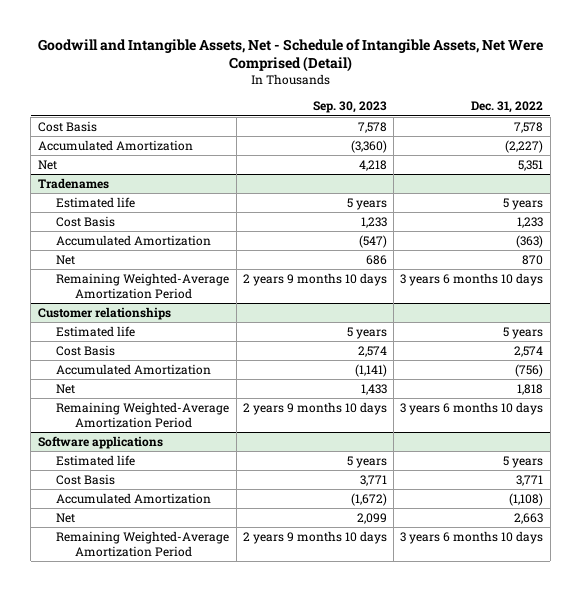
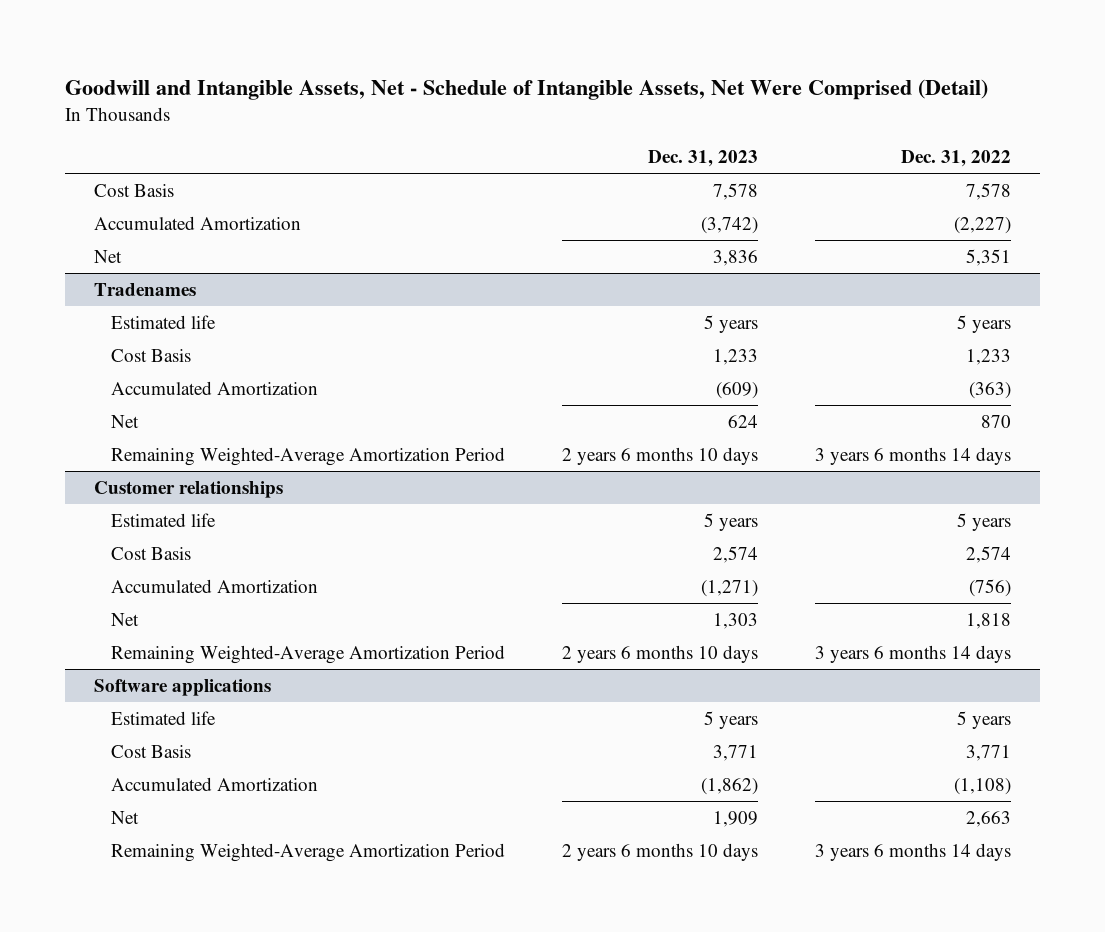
[312,101,387,114] Sep. 30, 2023 -> none
none -> [647,149,758,167] Dec. 31, 2023
[400,272,544,286] 3 years 6 months 10 days -> [815,446,1012,465] 3 years 6 months 14 days
[400,401,544,415] 3 years 6 months 10 days -> [815,644,1012,663] 3 years 6 months 14 days
[400,530,544,544] 3 years 6 months 10 days -> [815,842,1012,861] 3 years 6 months 14 days

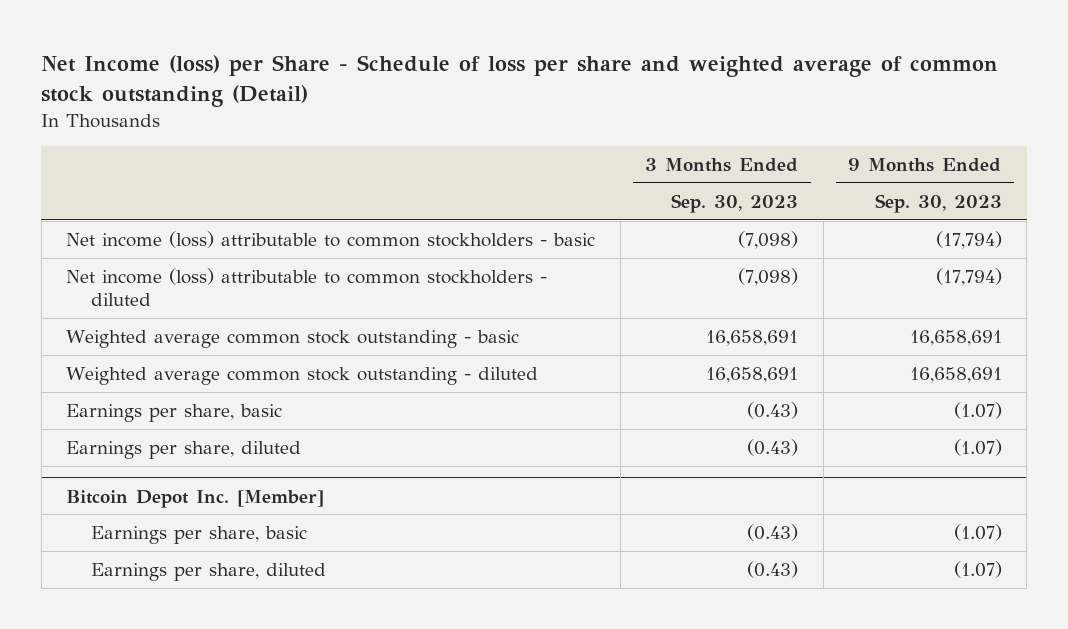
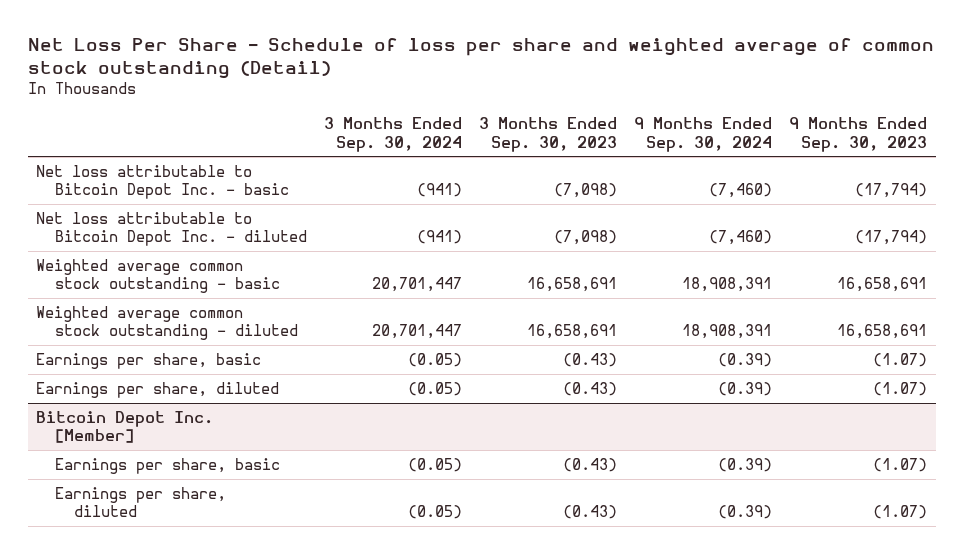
[41,54,999,107] Net Income (loss) per Share - Schedule of loss per share and weighted average of common stock outstanding (Detail) -> [27,37,934,80] Net Loss Per Share - Schedule of loss per share and weighted average of common stock outstanding (Detail)
none -> [324,117,463,152] 3 Months Ended Sep. 30, 2024
none -> [634,117,773,152] 9 Months Ended Sep. 30, 2024
[66,231,596,249] Net income (loss) attributable to common stockholders - basic -> [36,165,290,200] Net loss attributable to Bitcoin Depot Inc. - basic
[66,268,548,307] Net income (loss) attributable to common stockholders - diluted -> [36,212,308,247] Net loss attributable to Bitcoin Depot Inc. - diluted

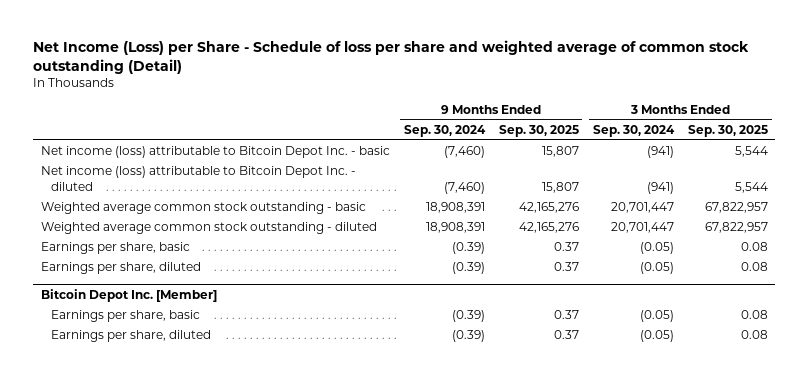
[27,37,934,80] Net Loss Per Share - Schedule of loss per share and weighted average of common stock outstanding (Detail) -> [33,40,750,74] Net Income (Loss) per Share - Schedule of loss per share and weighted average of common stock outstanding (Detail)
[479,117,618,152] 3 Months Ended Sep. 30, 2023 -> none
[789,117,928,152] 9 Months Ended Sep. 30, 2023 -> none
none -> [498,124,579,137] Sep. 30, 2025
none -> [688,124,769,137] Sep. 30, 2025
[36,165,290,200] Net loss attributable to Bitcoin Depot Inc. - basic -> [40,146,390,159] Net income (loss) attributable to Bitcoin Depot Inc. - basic
[36,212,308,247] Net loss attributable to Bitcoin Depot Inc. - diluted -> [40,166,356,191] Net income (loss) attributable to Bitcoin Depot Inc. - diluted

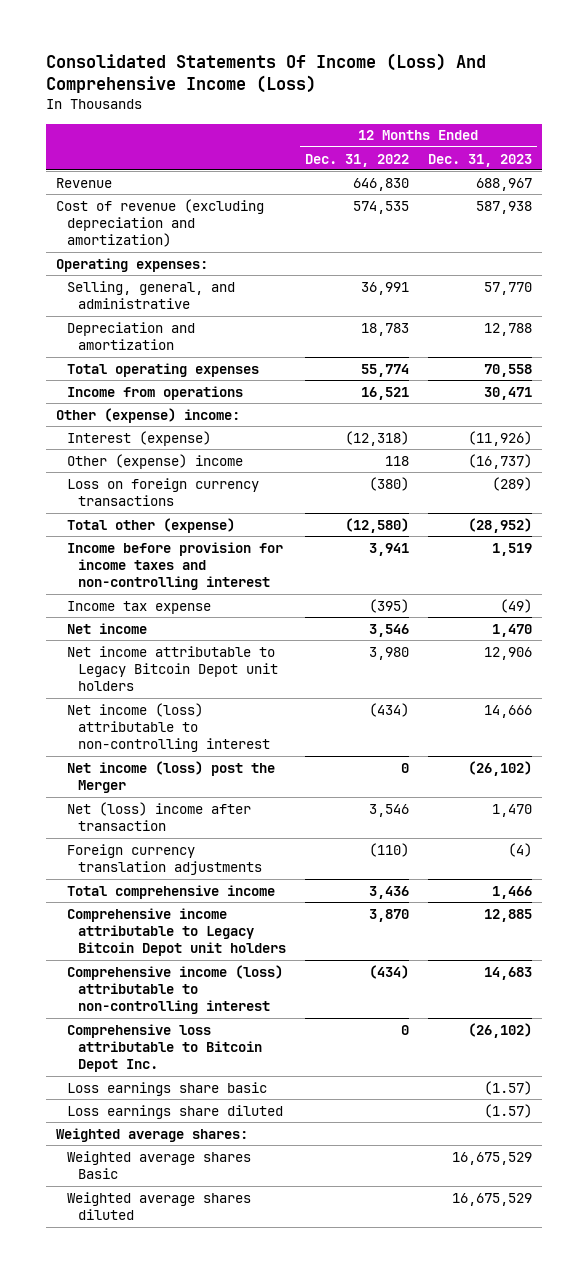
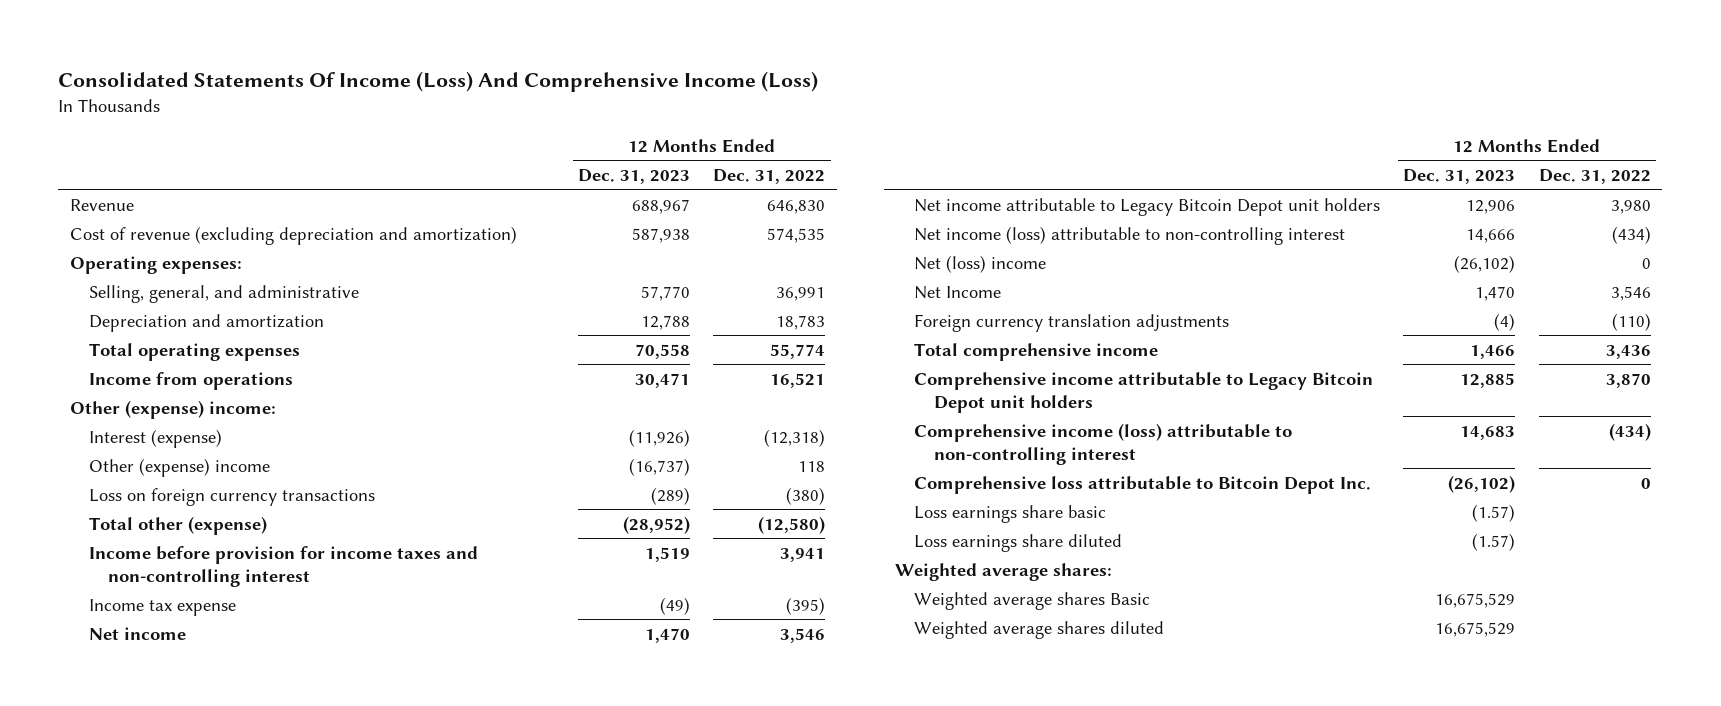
[66,760,275,794] Net income (loss) post the Merger -> [914,254,1047,273] Net (loss) income
[66,801,251,832] Net (loss) income after transaction -> [914,285,1002,299] Net Income

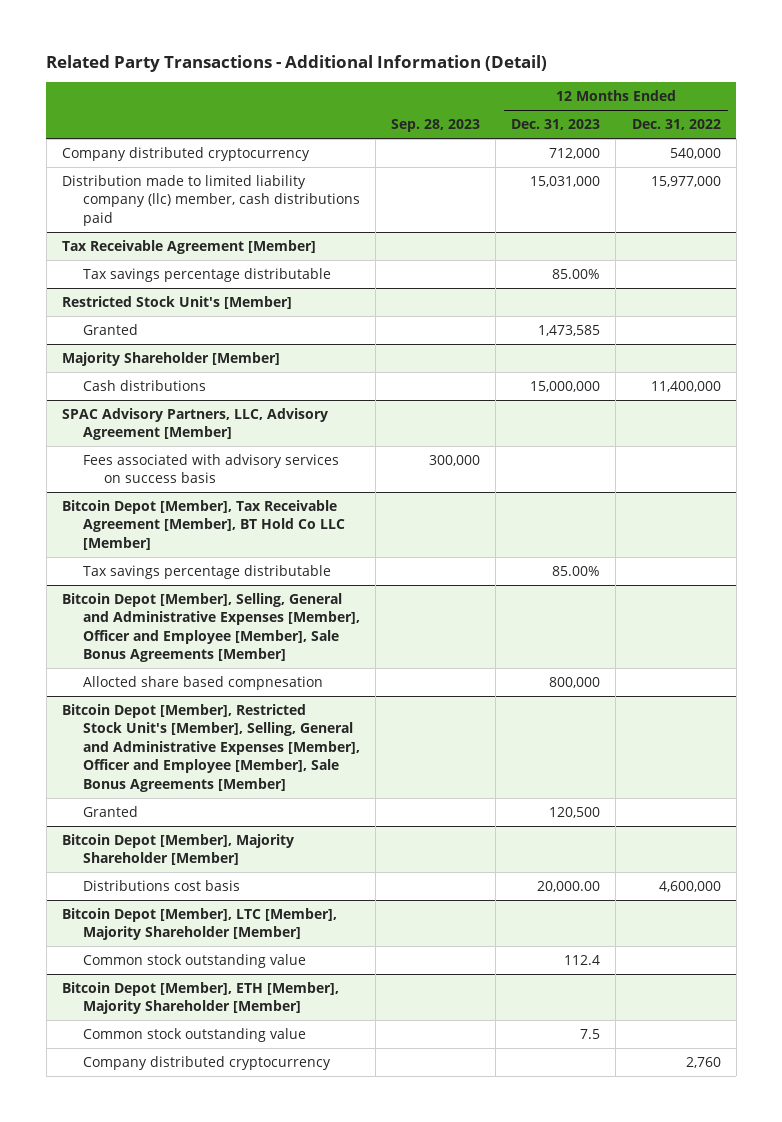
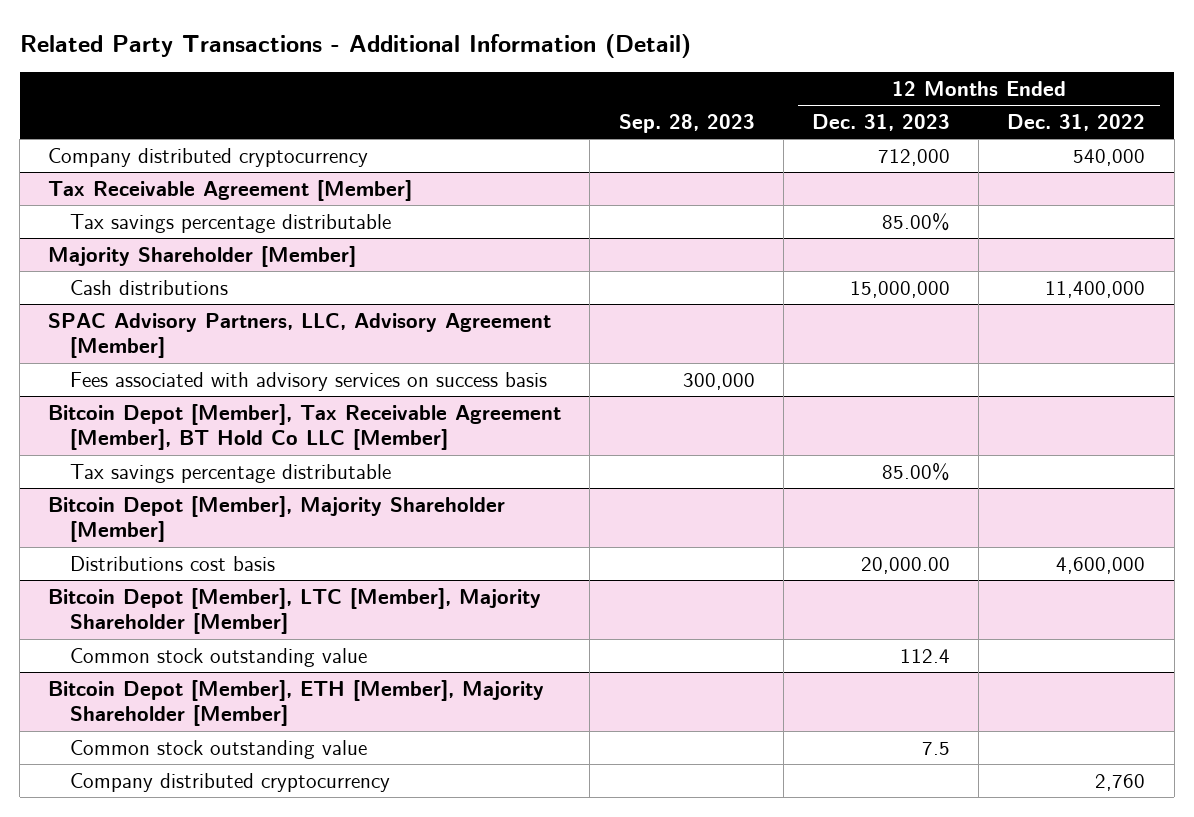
[61,175,360,226] Distribution made to limited liability company (llc) member, cash distributions paid -> none
[61,296,292,310] Restricted Stock Unit's [Member] -> none
[82,324,138,336] Granted -> none
[61,593,360,663] Bitcoin Depot [Member], Selling, General and Administrative Expenses [Member], Officer and Employee [Member], Sale Bonus Agreements [Member] -> none
[82,676,323,691] Allocted share based compnesation -> none
[61,704,360,792] Bitcoin Depot [Member], Restricted Stock Unit's [Member], Selling, General and Administrative Expenses [Member], Officer and Employee [Member], Sale Bonus Agreements [Member] -> none
[82,806,138,818] Granted -> none

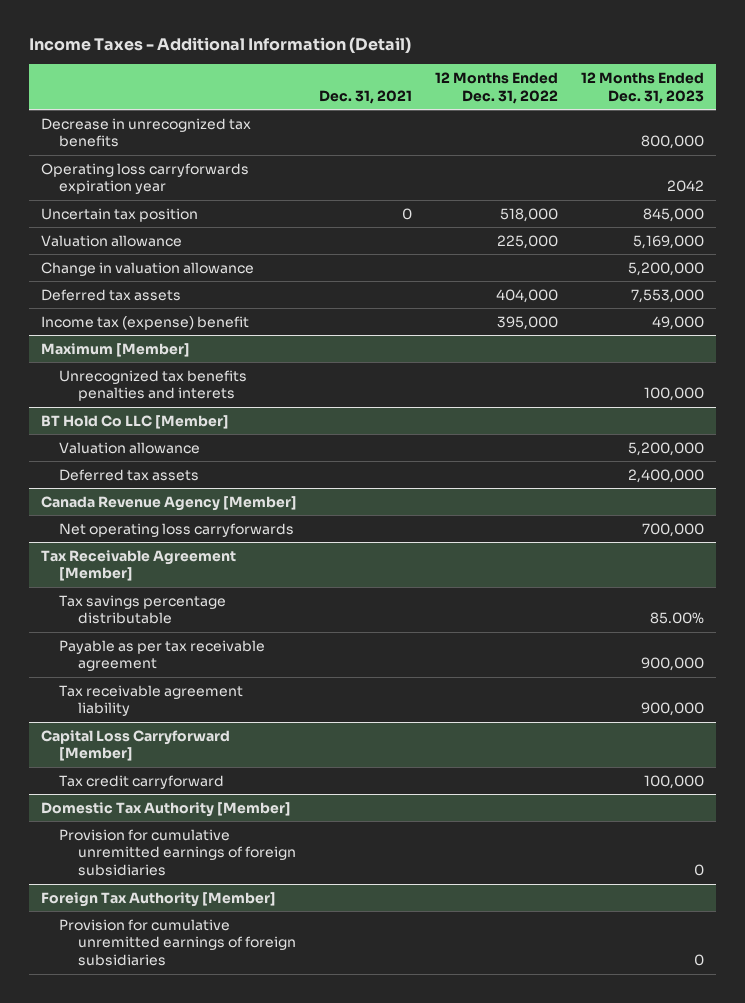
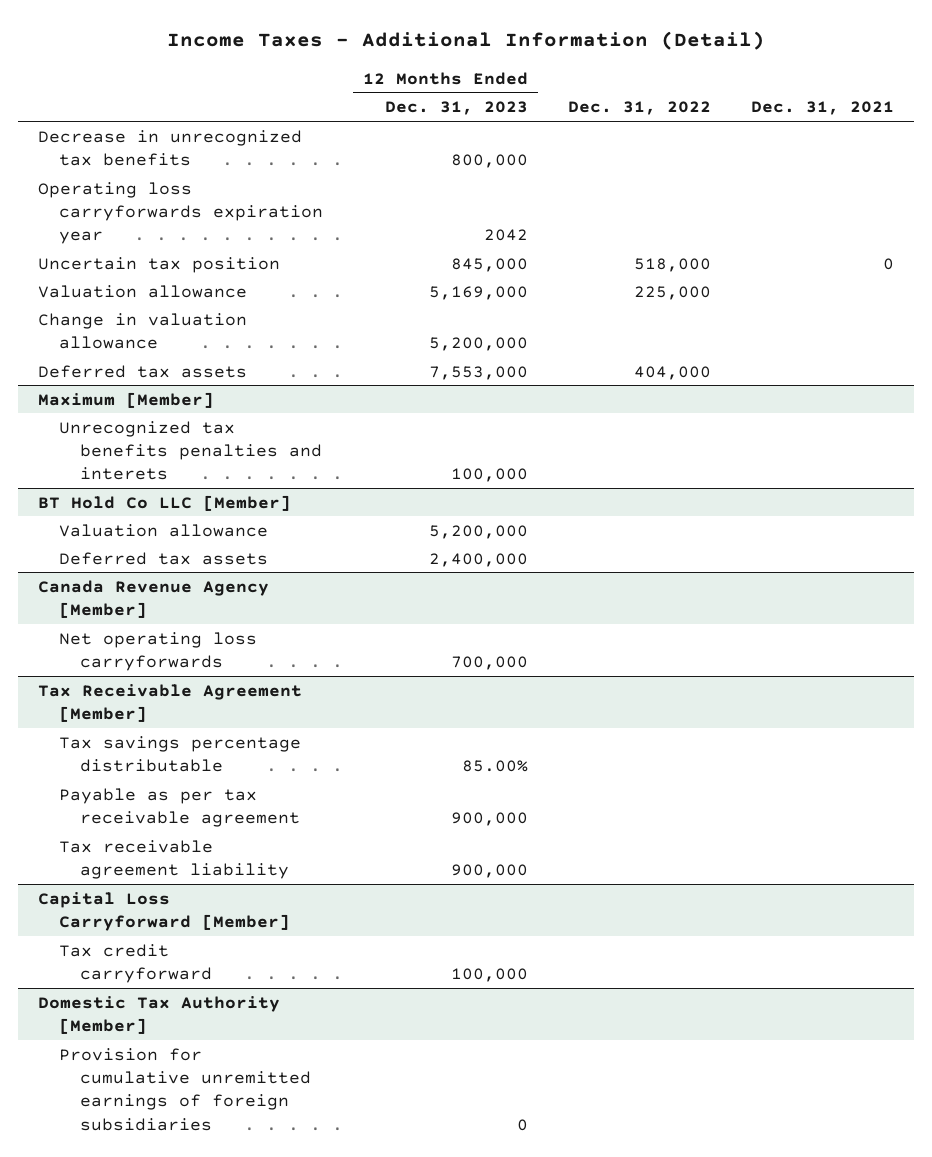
[435,71,559,104] 12 Months Ended Dec. 31, 2022 -> none
none -> [567,101,711,116] Dec. 31, 2022
[40,315,249,330] Income tax (expense) benefit -> none
[40,891,276,907] Foreign Tax Authority [Member] -> none
[59,918,297,966] Provision for cumulative unremitted earnings of foreign subsidiaries -> none

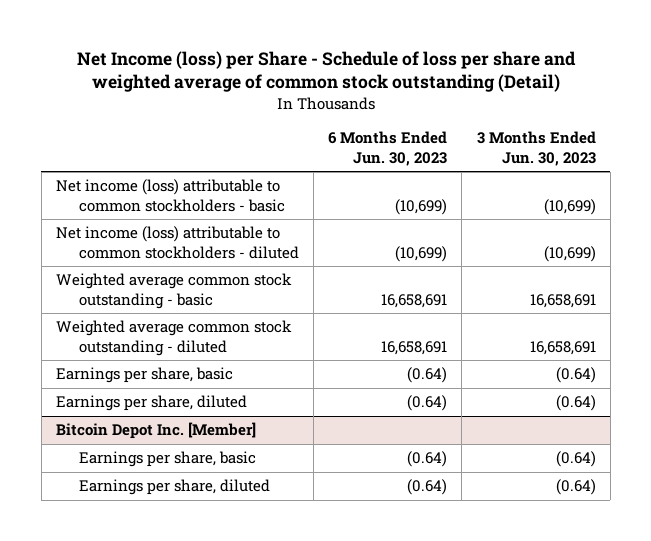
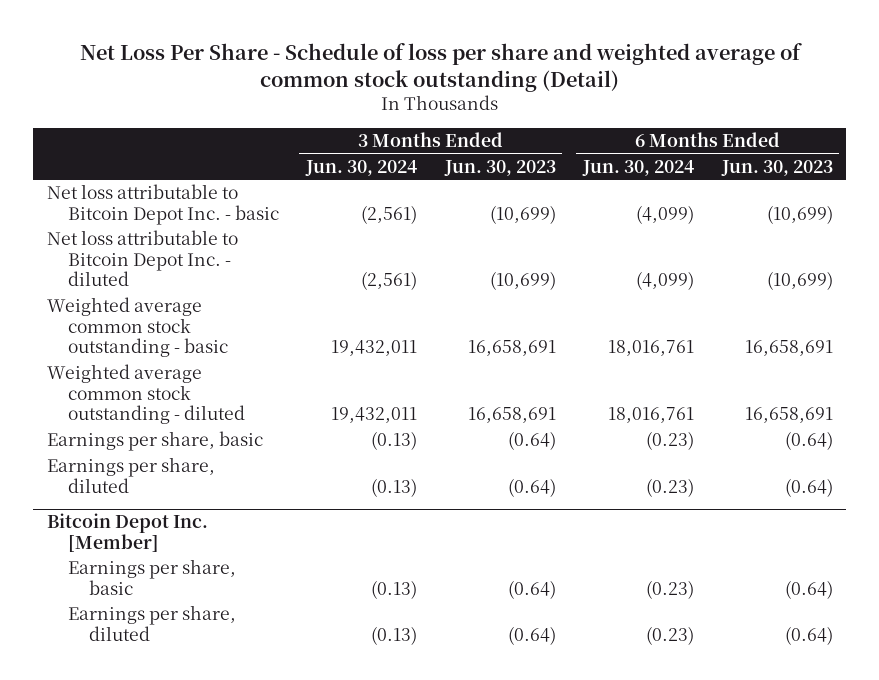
[76,50,576,93] Net Income (loss) per Share - Schedule of loss per share and weighted average of common stock outstanding (Detail) -> [79,42,802,92] Net Loss Per Share - Schedule of loss per share and weighted average of common stock outstanding (Detail)
none -> [305,159,418,176] Jun. 30, 2024
none -> [582,159,695,176] Jun. 30, 2024
[55,179,286,212] Net income (loss) attributable to common stockholders - basic -> [46,184,279,225] Net loss attributable to Bitcoin Depot Inc. - basic
[55,226,300,259] Net income (loss) attributable to common stockholders - diluted -> [46,230,238,286] Net loss attributable to Bitcoin Depot Inc. - diluted

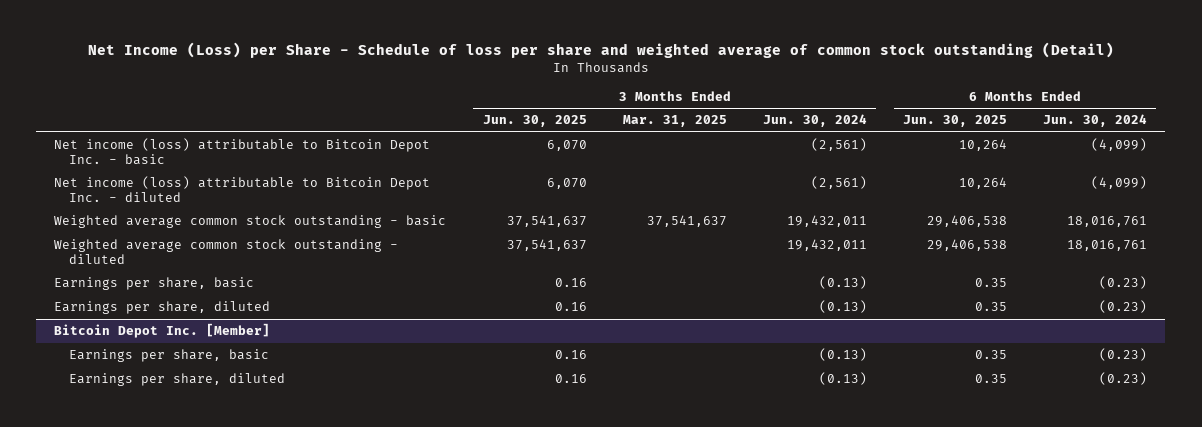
[79,42,802,92] Net Loss Per Share - Schedule of loss per share and weighted average of common stock outstanding (Detail) -> [87,42,1114,59] Net Income (Loss) per Share - Schedule of loss per share and weighted average of common stock outstanding (Detail)
[443,159,556,176] Jun. 30, 2023 -> none
[720,159,833,176] Jun. 30, 2023 -> none
none -> [482,115,587,128] Jun. 30, 2025
none -> [622,115,727,128] Mar. 31, 2025
none -> [902,115,1007,128] Jun. 30, 2025
[46,184,279,225] Net loss attributable to Bitcoin Depot Inc. - basic -> [54,138,431,165] Net income (loss) attributable to Bitcoin Depot Inc. - basic
[46,230,238,286] Net loss attributable to Bitcoin Depot Inc. - diluted -> [54,176,431,202] Net income (loss) attributable to Bitcoin Depot Inc. - diluted

